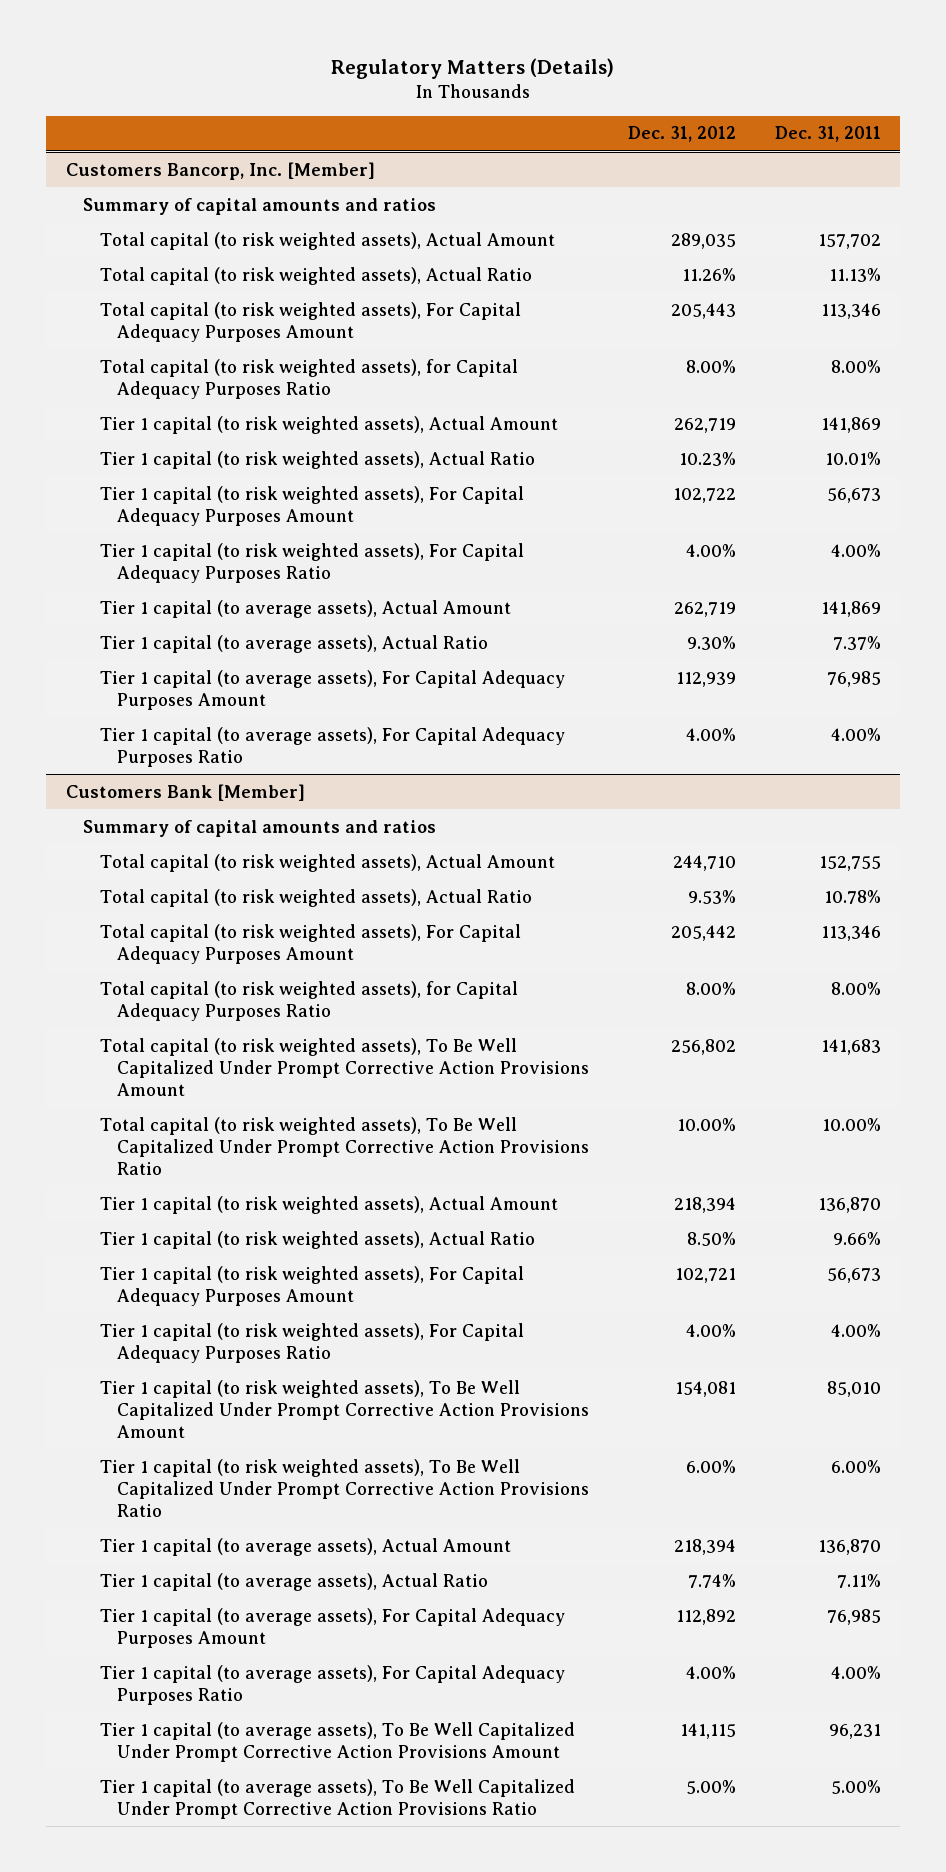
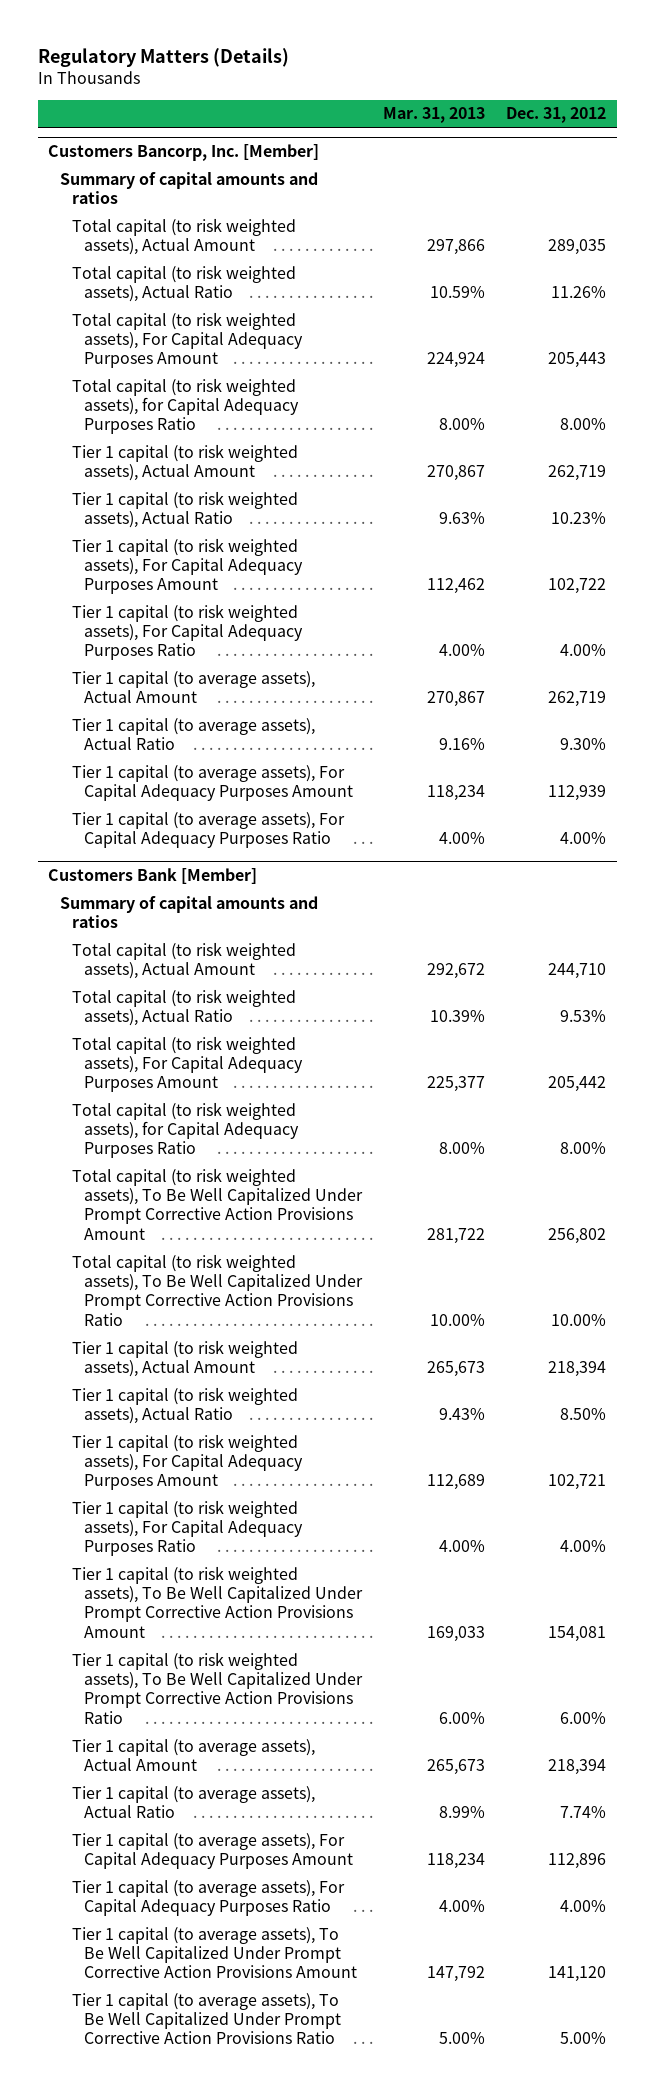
[774,126,881,143] Dec. 31, 2011 -> none
none -> [383,107,486,124] Mar. 31, 2013
[675,1608,736,1625] 112,892 -> [548,1852,607,1869] 112,896
[679,1722,736,1739] 141,115 -> [548,1966,607,1983] 141,120

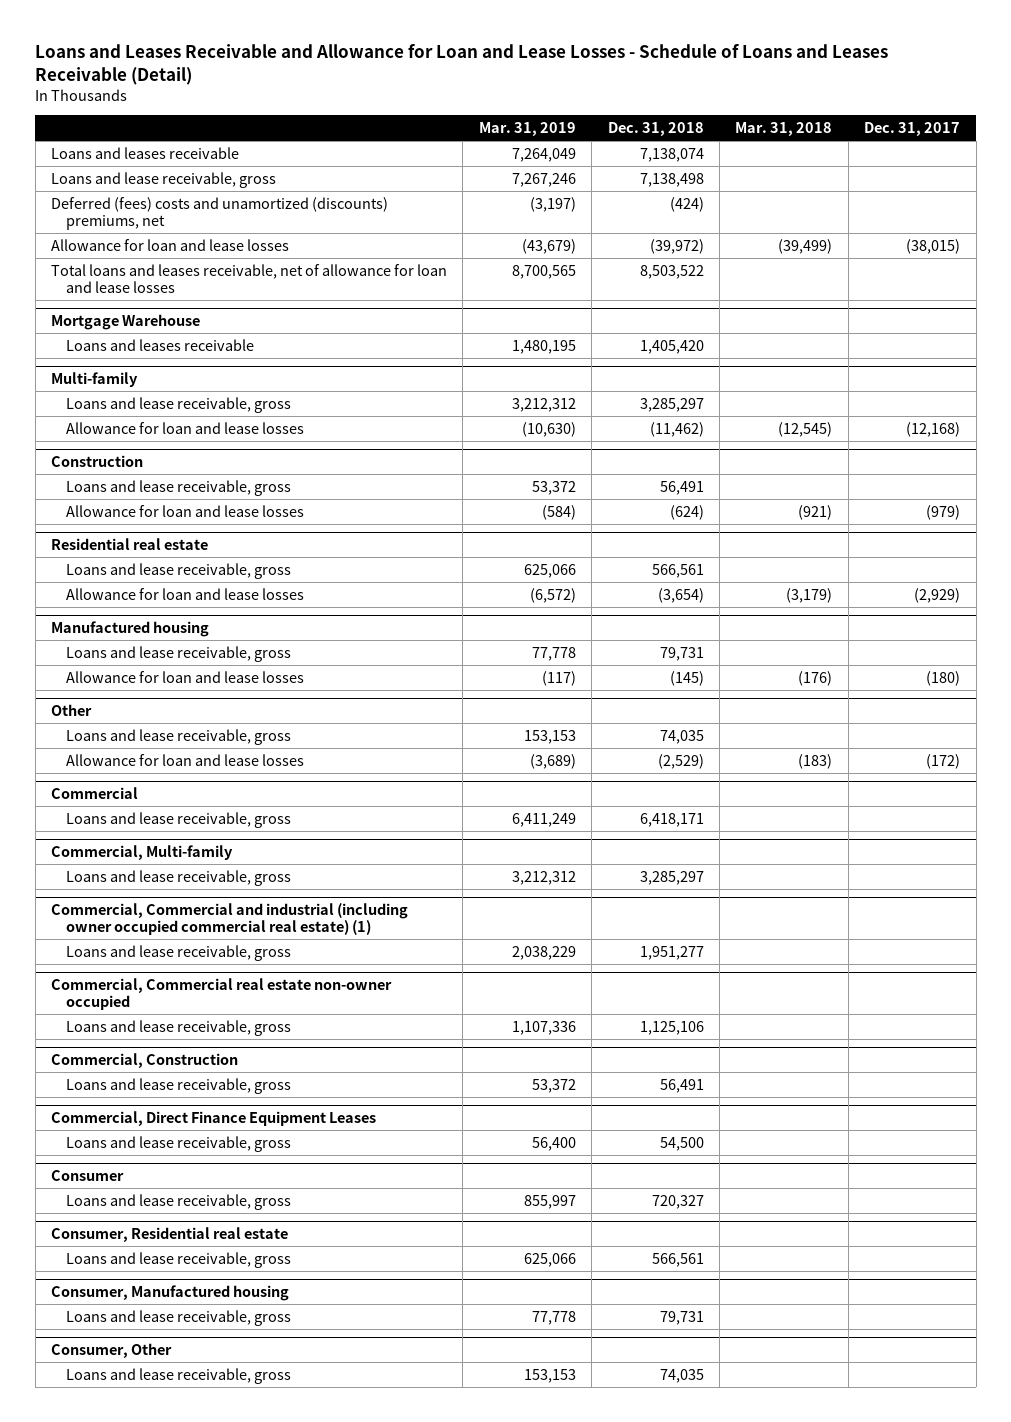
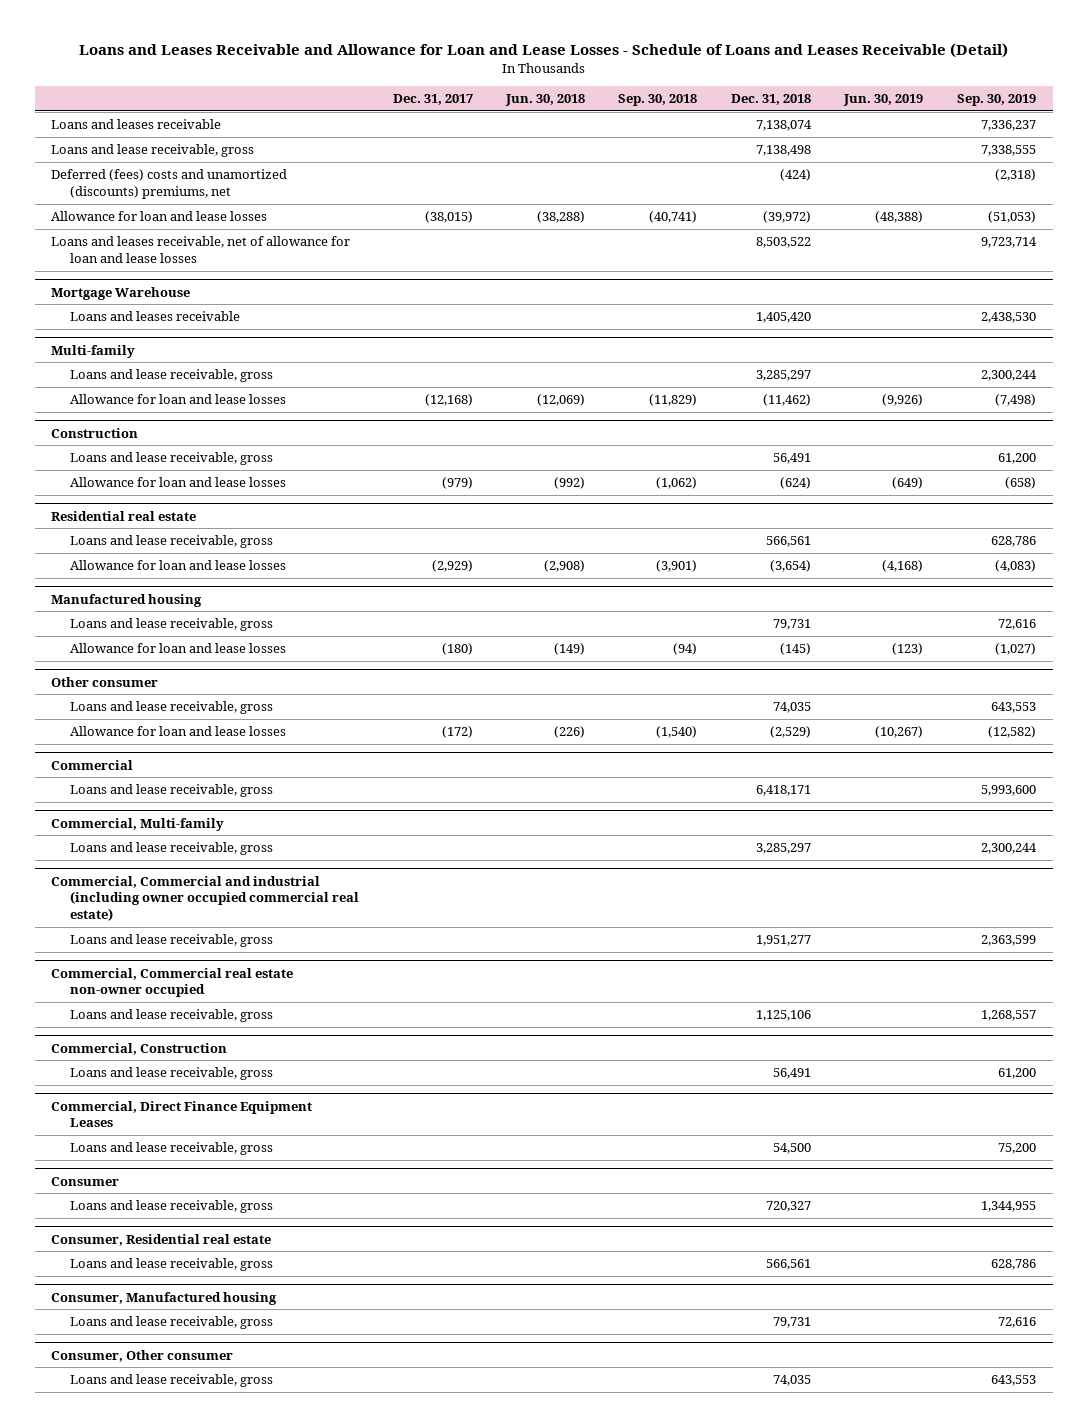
[478,122,576,137] Mar. 31, 2019 -> none
[735,122,833,137] Mar. 31, 2018 -> none
none -> [505,93,586,106] Jun. 30, 2018
none -> [618,93,698,106] Sep. 30, 2018
none -> [843,93,924,106] Jun. 30, 2019
none -> [956,93,1036,106] Sep. 30, 2019
[50,263,447,293] Total loans and leases receivable, net of allowance for loan and lease losses -> [51,236,351,263] Loans and leases receivable, net of allowance for loan and lease losses
[50,704,92,717] Other -> [51,676,159,687] Other consumer
[50,903,408,936] Commercial, Commercial and industrial (including owner occupied commercial real estate) (1) -> [51,875,360,921] Commercial, Commercial and industrial (including owner occupied commercial real estate)
[50,1343,172,1359] Consumer, Other -> [51,1349,234,1362] Consumer, Other consumer

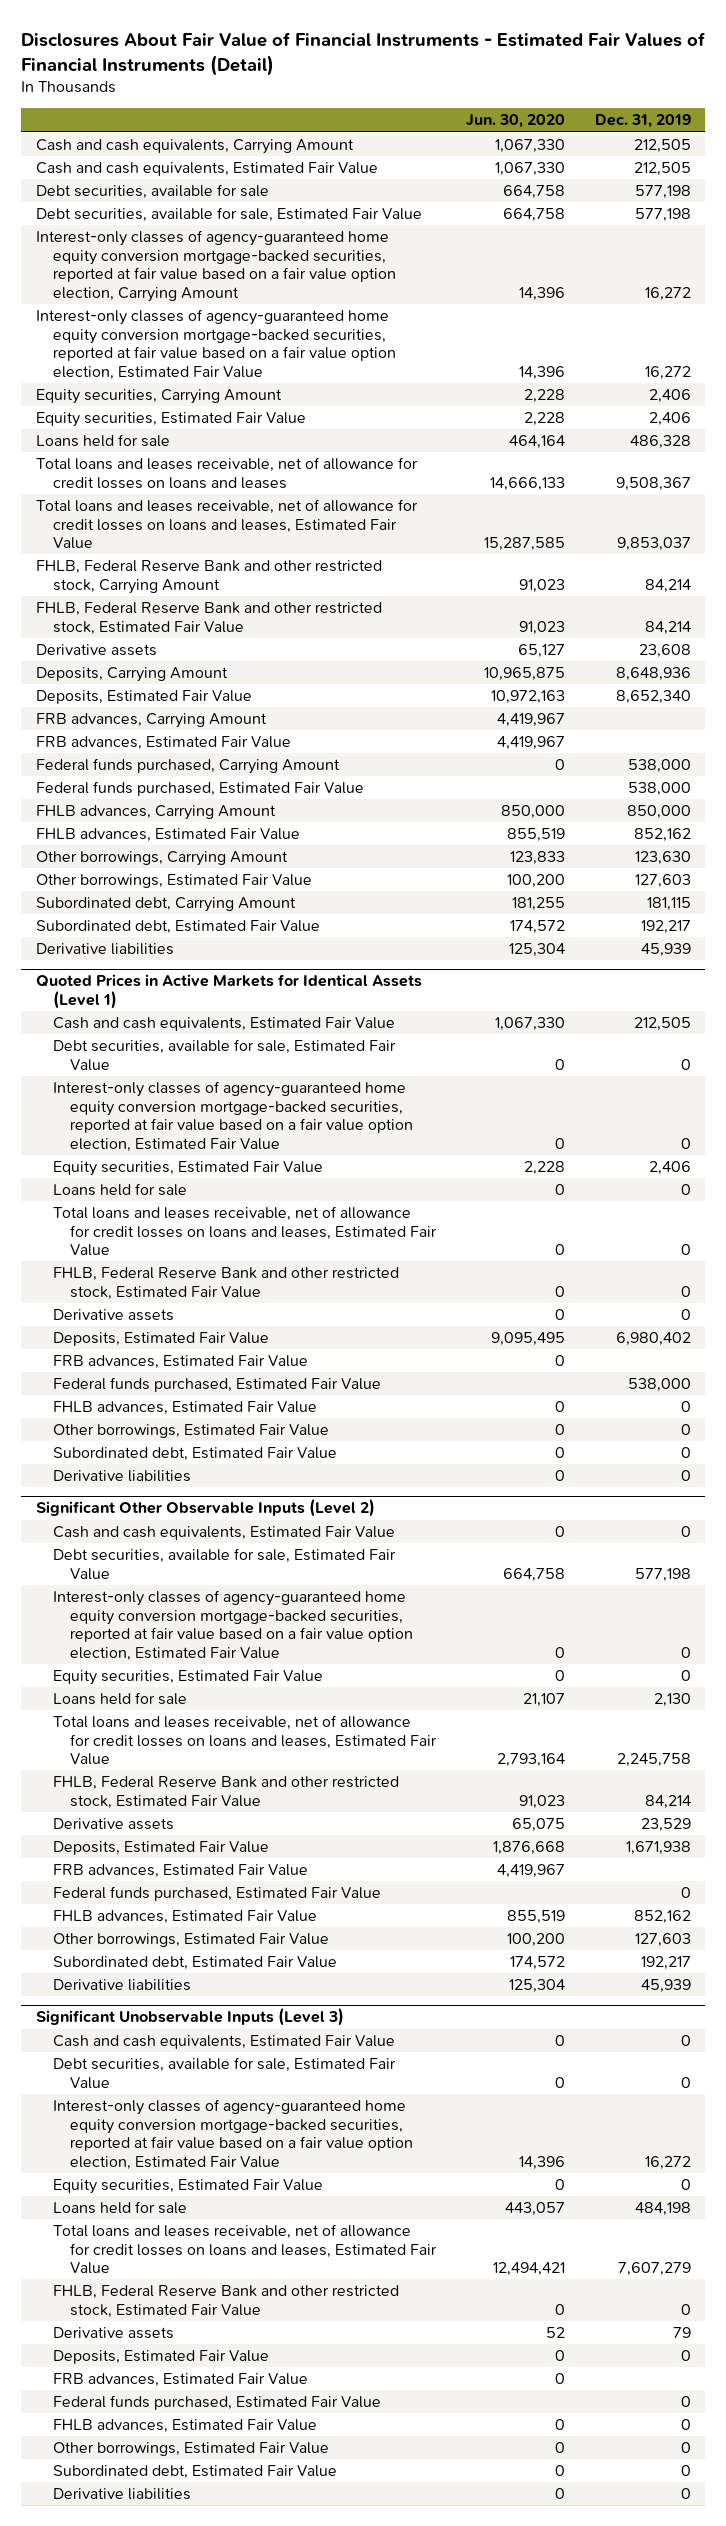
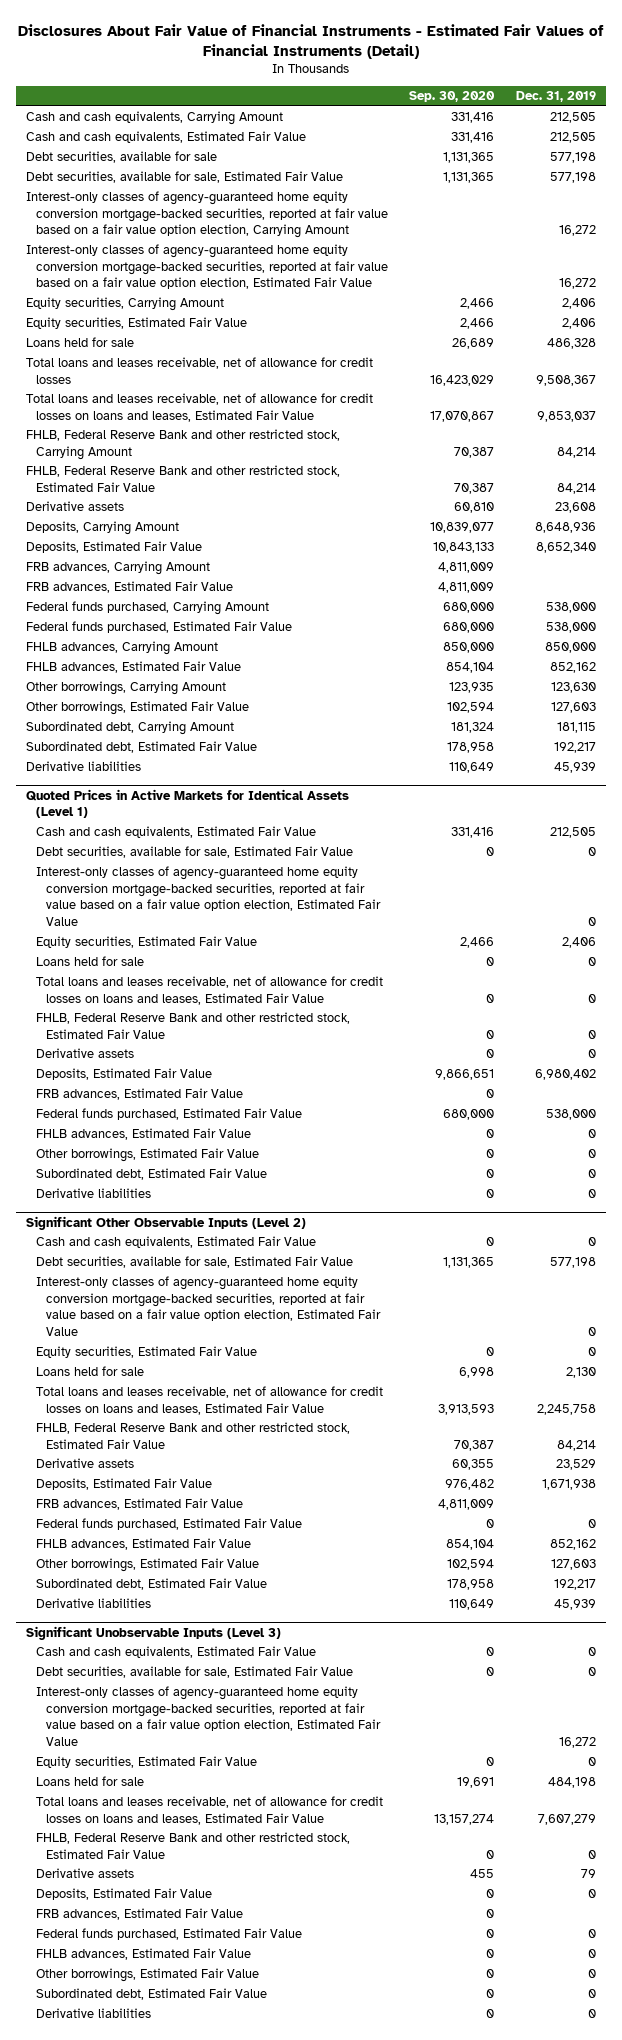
[465,114,565,129] Jun. 30, 2020 -> none
none -> [409,91,496,103] Sep. 30, 2020
[35,457,418,489] Total loans and leases receivable, net of allowance for credit losses on loans and leases -> [26,357,374,384] Total loans and leases receivable, net of allowance for credit losses

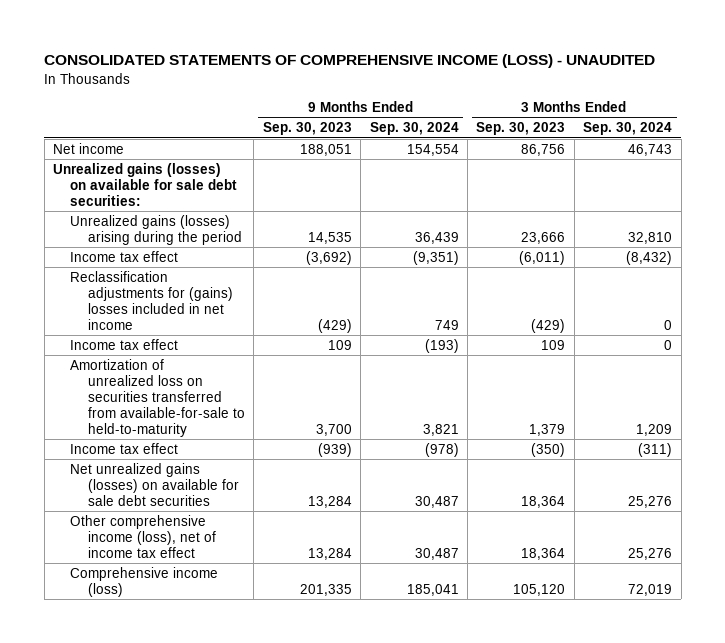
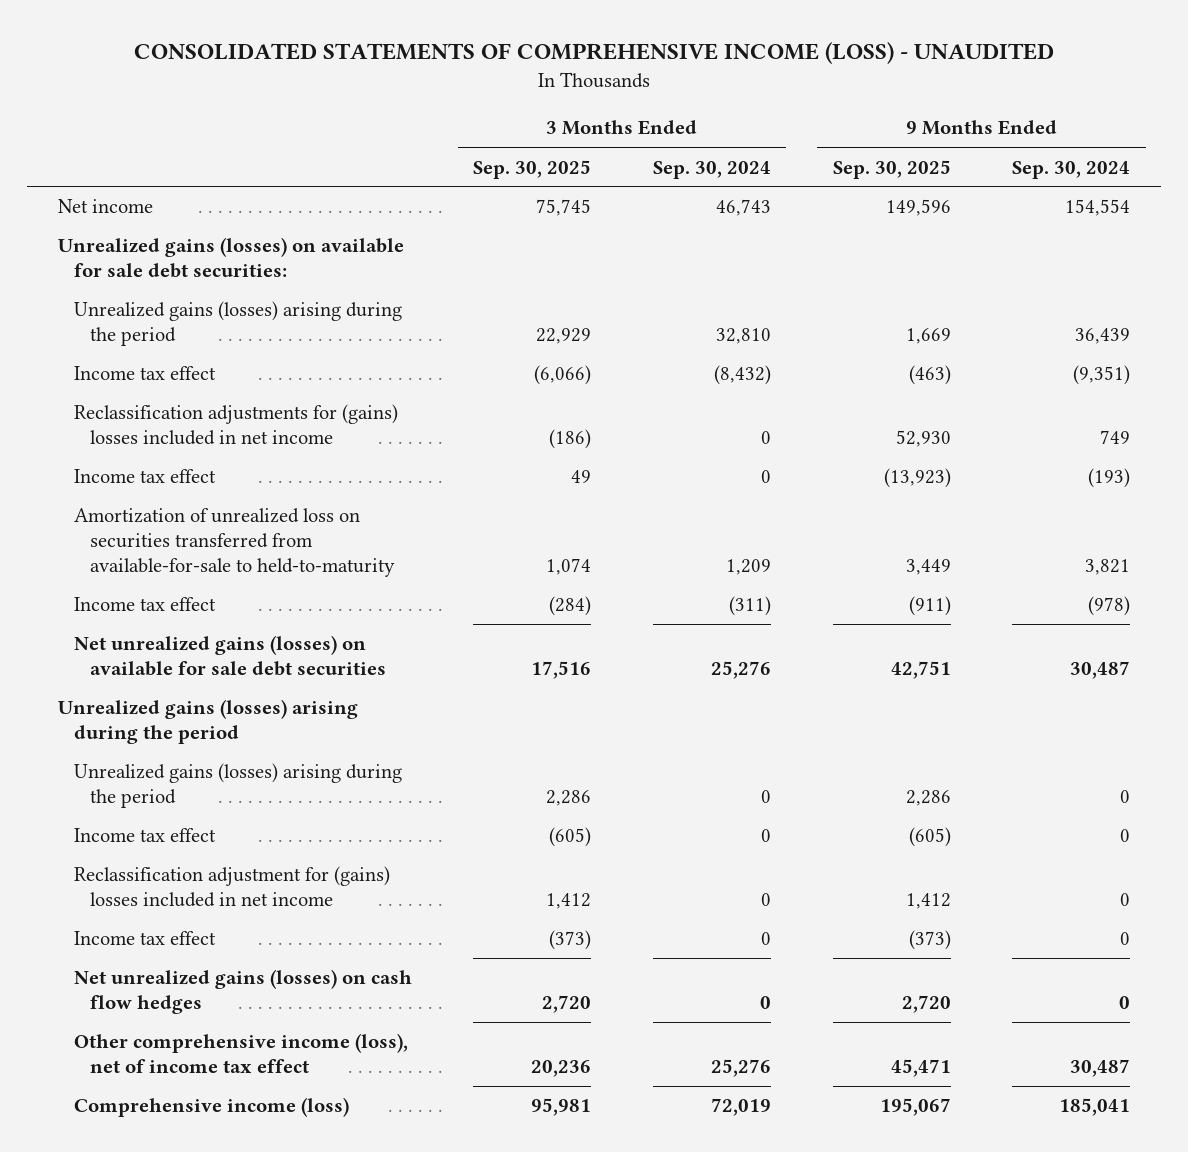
[262,122,352,136] Sep. 30, 2023 -> none
[476,122,566,136] Sep. 30, 2023 -> none
none -> [473,159,592,179] Sep. 30, 2025
none -> [832,159,951,179] Sep. 30, 2025
none -> [58,699,359,745] Unrealized gains (losses) arising during the period
none -> [73,763,402,809] Unrealized gains (losses) arising during the period
none -> [73,828,216,843] Income tax effect
none -> [73,866,390,908] Reclassification adjustment for (gains) losses included in net income
none -> [73,931,216,946] Income tax effect
none -> [73,969,412,1015] Net unrealized gains (losses) on cash flow hedges

